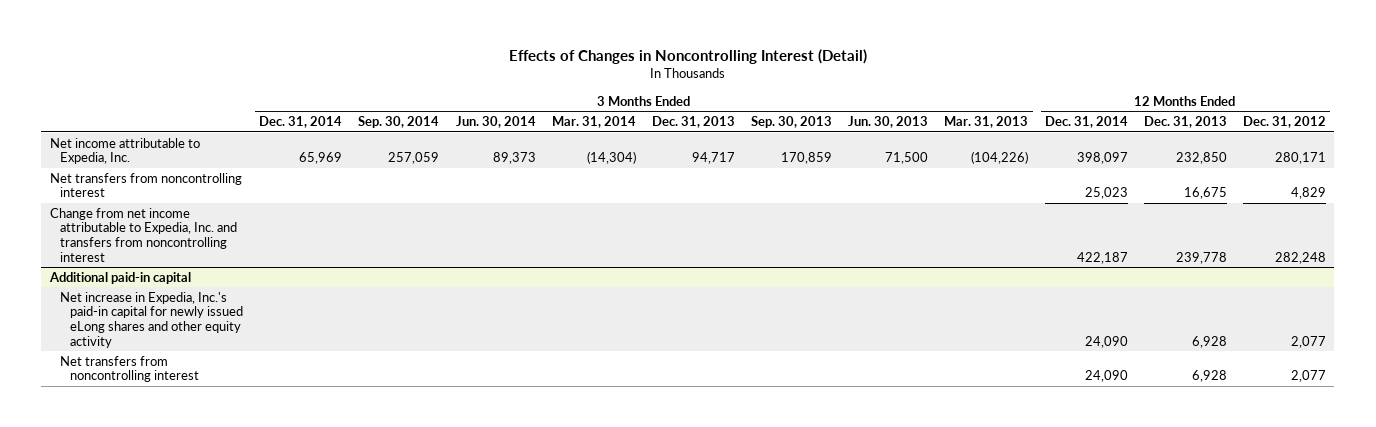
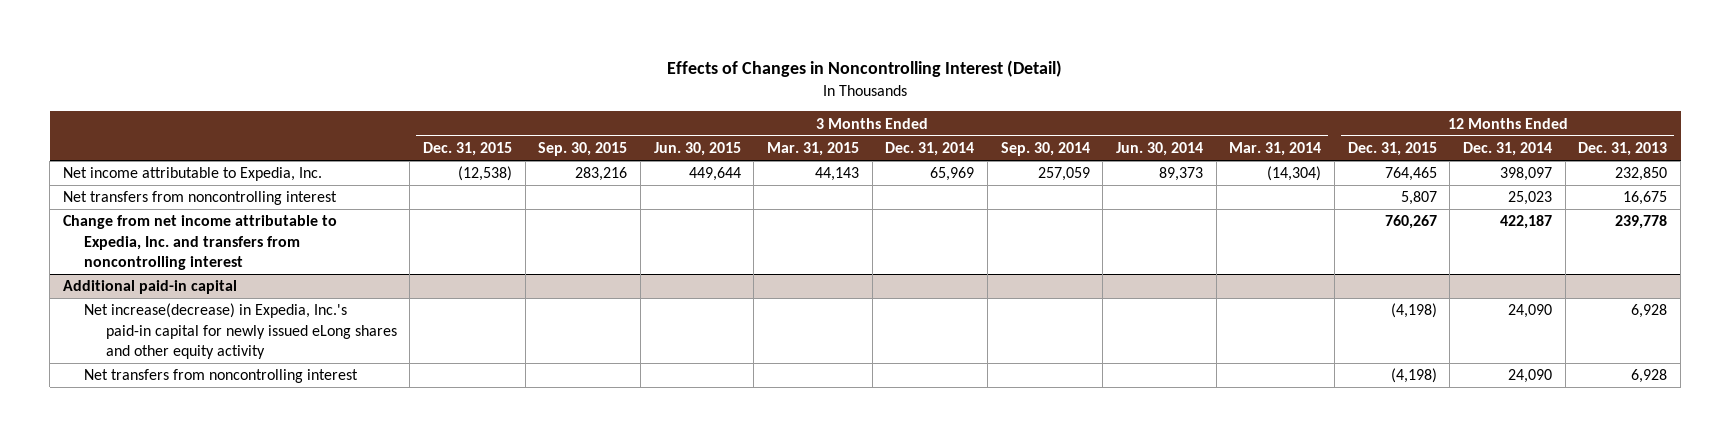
[651,115,735,128] Dec. 31, 2013 -> none
[751,115,833,128] Sep. 30, 2013 -> none
[848,115,929,128] Jun. 30, 2013 -> none
[944,115,1029,128] Mar. 31, 2013 -> none
[1243,115,1327,128] Dec. 31, 2012 -> none
none -> [422,142,512,157] Dec. 31, 2015
none -> [538,142,628,157] Sep. 30, 2015
none -> [653,142,741,157] Jun. 30, 2015
none -> [766,142,859,157] Mar. 31, 2015
none -> [1347,142,1437,157] Dec. 31, 2015
[59,291,244,348] Net increase in Expedia, Inc.'s paid-in capital for newly issued eLong shares and other equity activity -> [84,303,397,360] Net increase(decrease) in Expedia, Inc.'s paid-in capital for newly issued eLong shares and other equity activity

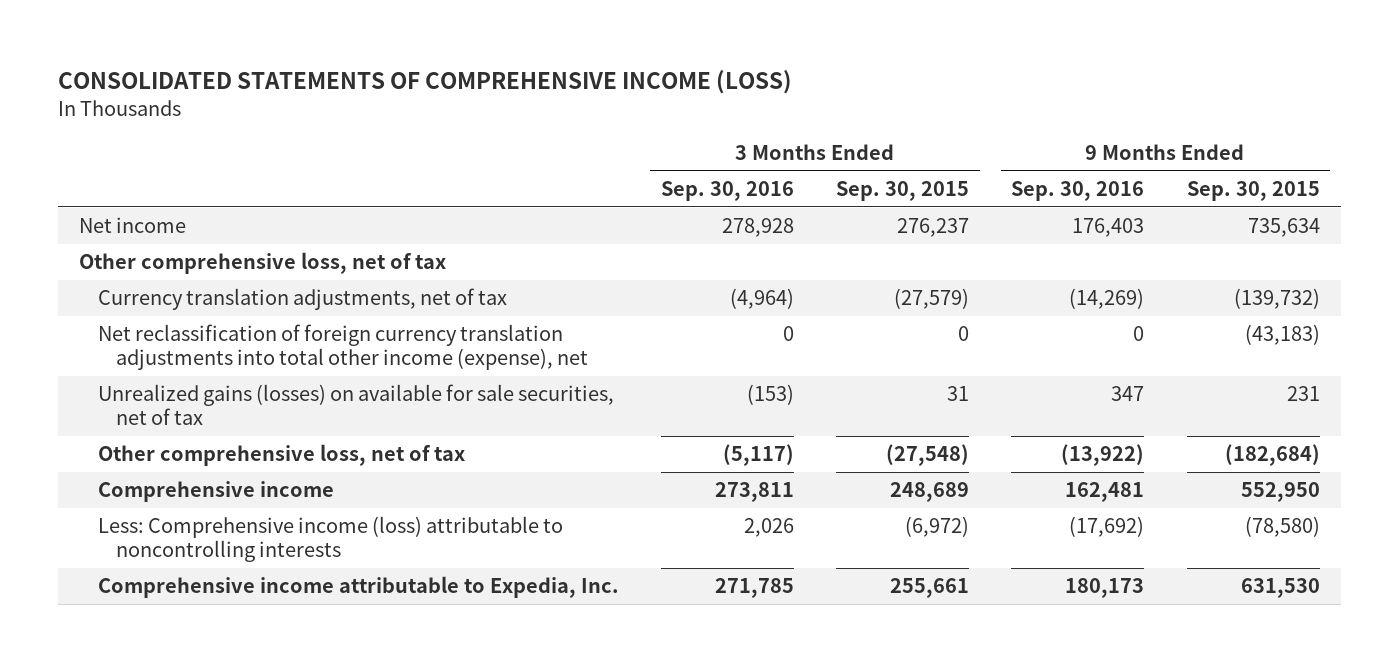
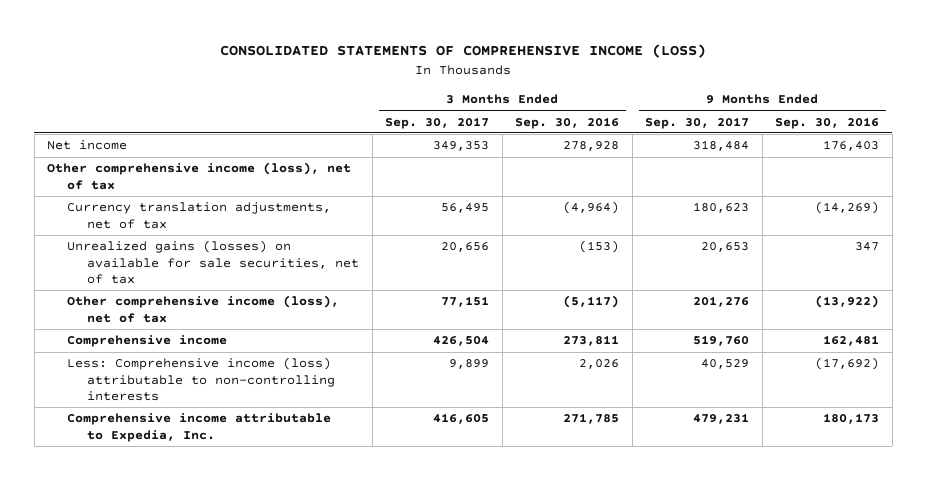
[836,181,970,202] Sep. 30, 2015 -> none
[1186,181,1320,202] Sep. 30, 2015 -> none
none -> [385,116,490,129] Sep. 30, 2017
none -> [645,116,750,129] Sep. 30, 2017
[79,252,447,275] Other comprehensive loss, net of tax -> [47,162,352,190] Other comprehensive income (loss), net of tax
[97,324,588,371] Net reclassification of foreign currency translation adjustments into total other income (expense), net -> none
[97,444,465,467] Other comprehensive loss, net of tax -> [67,295,340,323] Other comprehensive income (loss), net of tax
[97,516,563,563] Less: Comprehensive income (loss) attributable to noncontrolling interests -> [67,357,336,401] Less: Comprehensive income (loss) attributable to non-controlling interests

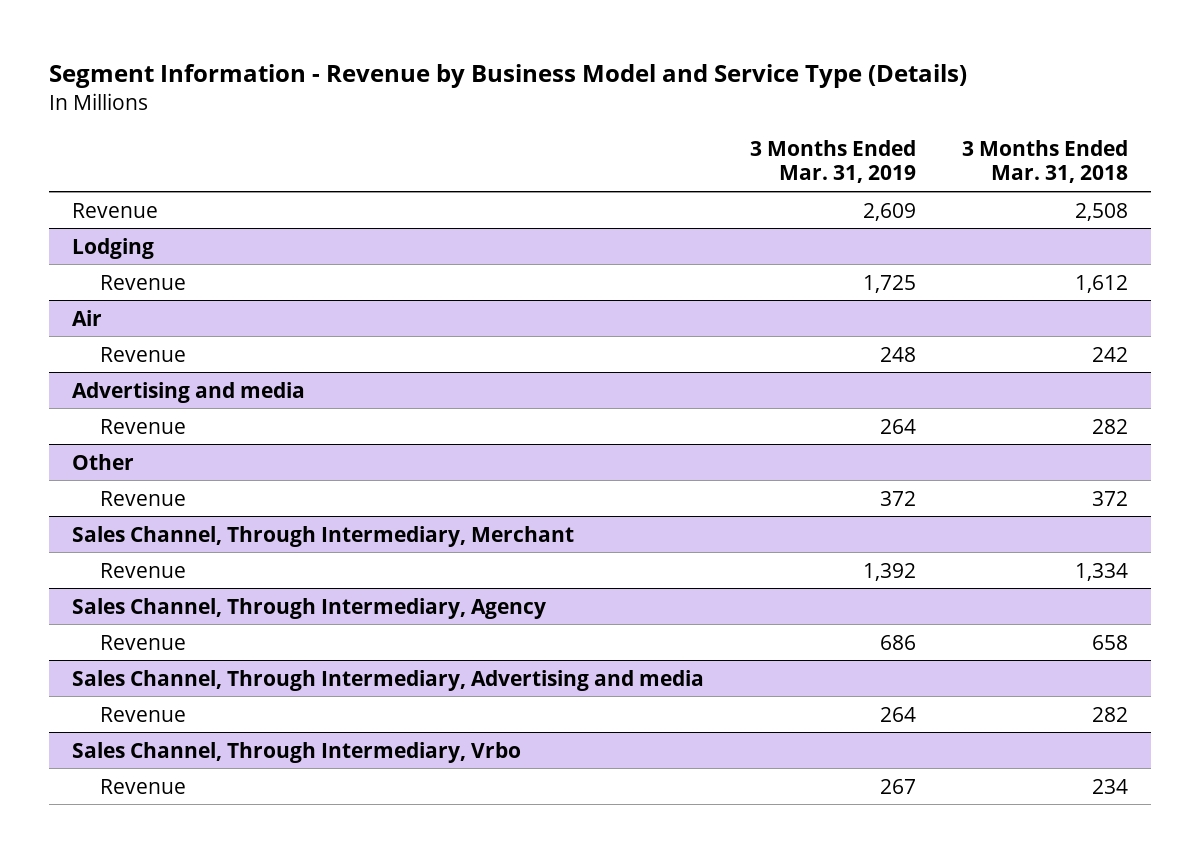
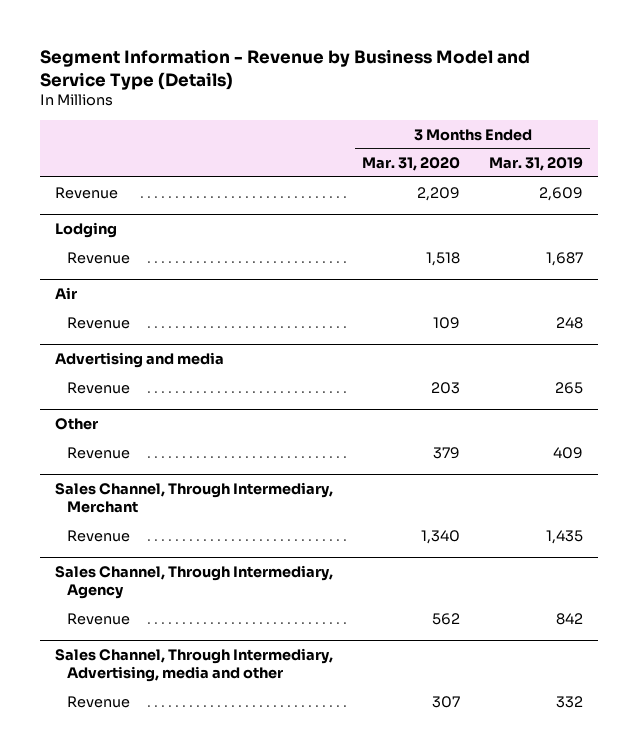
[961,140,1128,184] 3 Months Ended Mar. 31, 2018 -> none
none -> [361,156,460,171] Mar. 31, 2020
[863,274,917,293] 1,725 -> [546,251,584,266] 1,687
[880,418,917,434] 264 -> [555,381,584,394] 265
[880,490,917,506] 372 -> [553,446,584,459] 409
[863,562,917,581] 1,392 -> [546,529,584,544] 1,435
[72,741,522,763] Sales Channel, Through Intermediary, Vrbo -> none
[100,778,187,794] Revenue -> none
[880,634,917,650] 686 -> [556,612,584,625] 842
[72,669,705,691] Sales Channel, Through Intermediary, Advertising and media -> [54,648,333,683] Sales Channel, Through Intermediary, Advertising, media and other
[880,706,917,722] 264 -> [556,695,584,708] 332

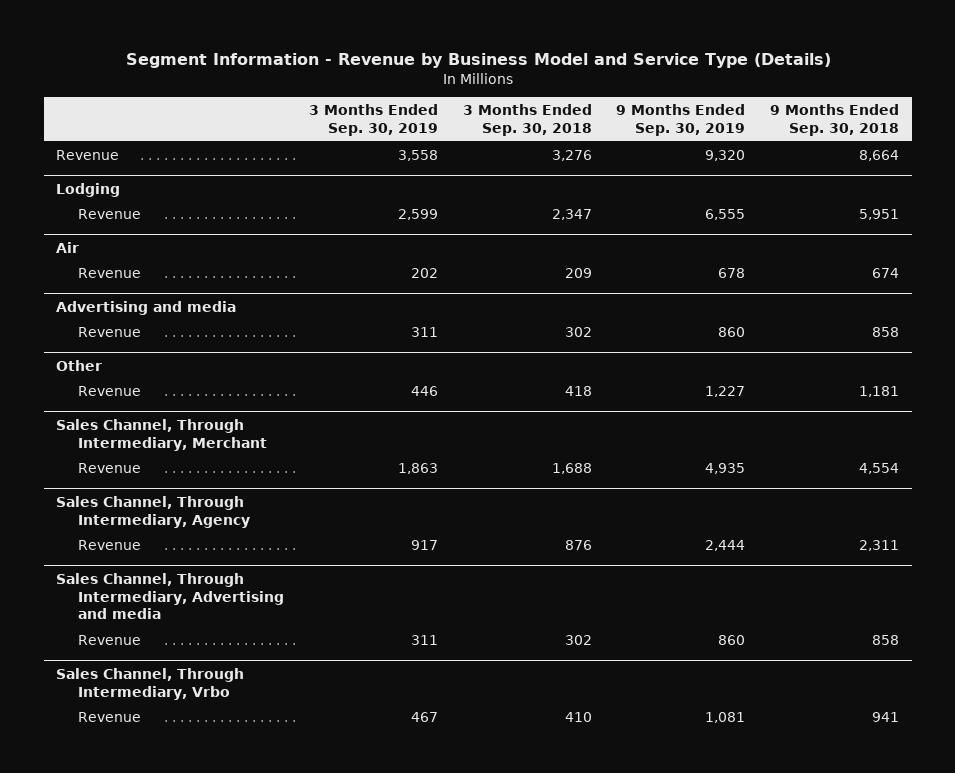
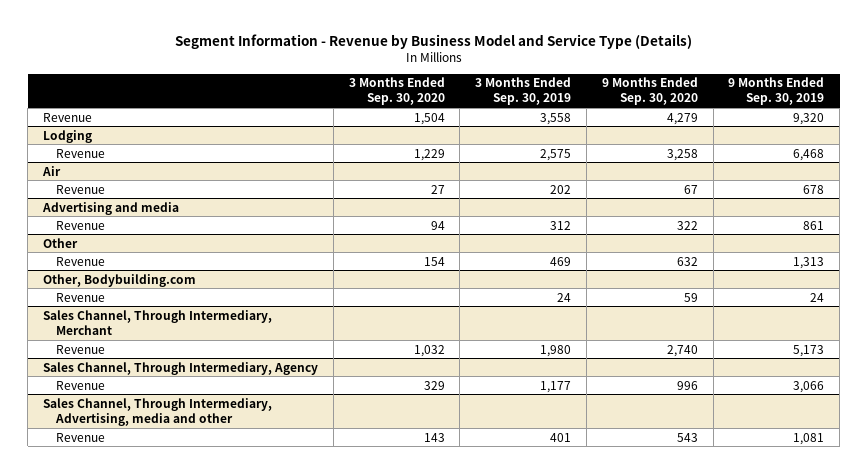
[462,104,592,137] 3 Months Ended Sep. 30, 2018 -> none
[770,104,900,137] 9 Months Ended Sep. 30, 2018 -> none
none -> [348,77,445,106] 3 Months Ended Sep. 30, 2020
none -> [601,77,698,106] 9 Months Ended Sep. 30, 2020
[397,208,438,220] 2,599 -> [540,148,572,161] 2,575
[705,208,746,220] 6,555 -> [793,148,825,161] 6,468
[410,326,438,337] 311 -> [550,220,572,230] 312
[718,326,746,337] 860 -> [803,220,825,230] 861
[410,385,438,396] 446 -> [550,256,572,266] 469
[705,385,746,397] 1,227 -> [793,256,825,269] 1,313
none -> [42,273,196,287] Other, Bodybuilding.com
none -> [56,292,106,302] Revenue
[397,462,438,474] 1,863 -> [540,344,572,357] 1,980
[705,462,746,474] 4,935 -> [793,344,825,357] 5,173
[56,667,245,700] Sales Channel, Through Intermediary, Vrbo -> none
[78,711,142,722] Revenue -> none
[410,539,438,550] 917 -> [540,380,572,393] 1,177
[705,539,746,551] 2,444 -> [793,380,825,393] 3,066
[56,572,285,620] Sales Channel, Through Intermediary, Advertising and media -> [42,397,272,426] Sales Channel, Through Intermediary, Advertising, media and other
[410,634,438,645] 311 -> [550,432,572,442] 401
[718,634,746,645] 860 -> [793,432,825,445] 1,081

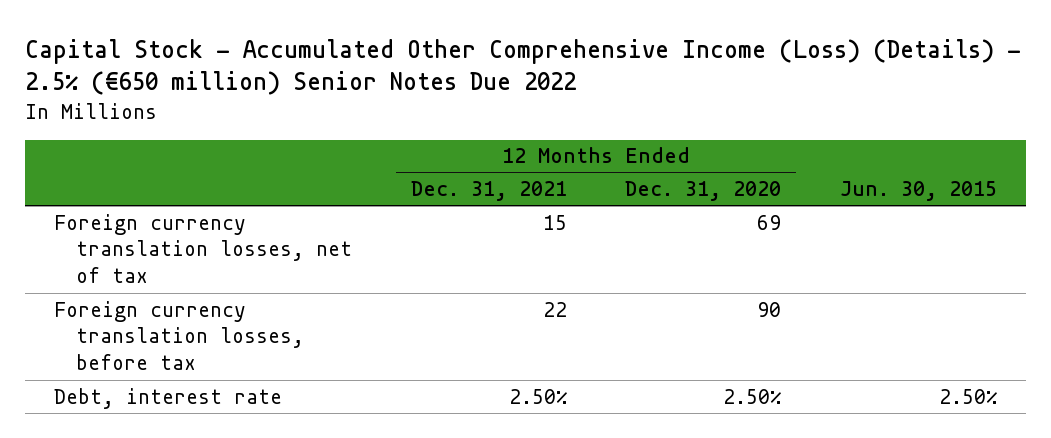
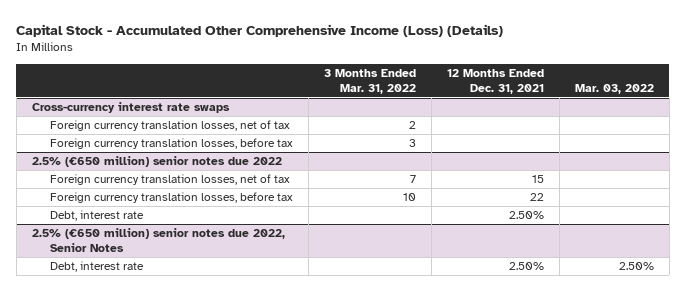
[25,38,1022,96] Capital Stock - Accumulated Other Comprehensive Income (Loss) (Details) - 2.5% (€650 million) Senior Notes Due 2022 -> [16,23,504,37] Capital Stock - Accumulated Other Comprehensive Income (Loss) (Details)
[625,181,782,202] Dec. 31, 2020 -> none
[839,181,997,202] Jun. 30, 2015 -> none
none -> [323,68,416,94] 3 Months Ended Mar. 31, 2022
none -> [574,83,654,94] Mar. 03, 2022
none -> [31,102,230,114] Cross-currency interest rate swaps
none -> [49,120,290,132] Foreign currency translation losses, net of tax
none -> [49,138,293,150] Foreign currency translation losses, before tax
none -> [31,156,282,168] 2.5% (€650 million) senior notes due 2022
none -> [31,228,285,253] 2.5% (€650 million) senior notes due 2022, Senior Notes
none -> [49,261,144,273] Debt, interest rate

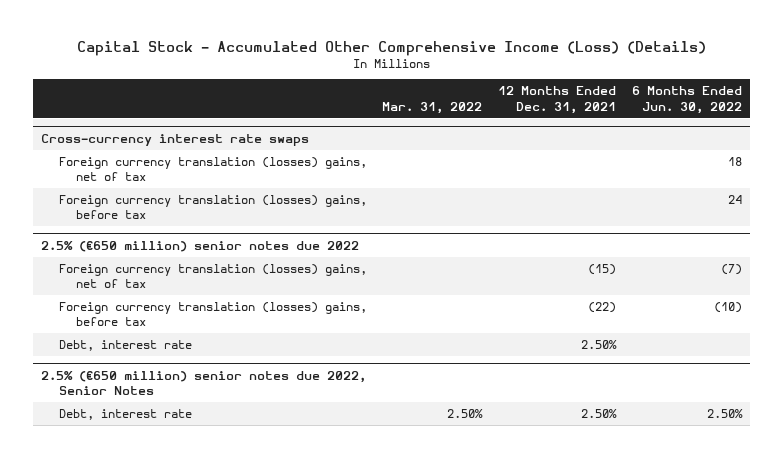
[323,68,416,94] 3 Months Ended Mar. 31, 2022 -> none
[574,83,654,94] Mar. 03, 2022 -> none
none -> [382,101,483,114] Mar. 31, 2022
none -> [631,86,742,114] 6 Months Ended Jun. 30, 2022
[49,120,290,132] Foreign currency translation losses, net of tax -> [58,157,367,182] Foreign currency translation (losses) gains, net of tax
[49,138,293,150] Foreign currency translation losses, before tax -> [58,195,367,220] Foreign currency translation (losses) gains, before tax
[49,174,290,186] Foreign currency translation losses, net of tax -> [58,264,367,289] Foreign currency translation (losses) gains, net of tax
[531,175,544,184] 15 -> [588,264,617,276] (15)
[49,192,293,204] Foreign currency translation losses, before tax -> [58,302,367,327] Foreign currency translation (losses) gains, before tax
[529,193,544,202] 22 -> [588,302,617,314] (22)

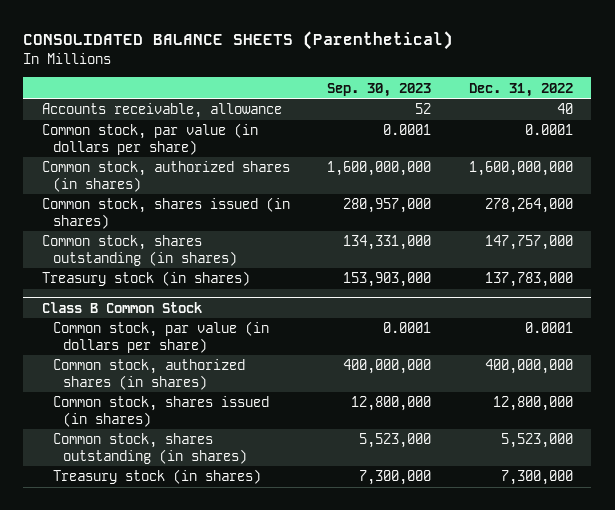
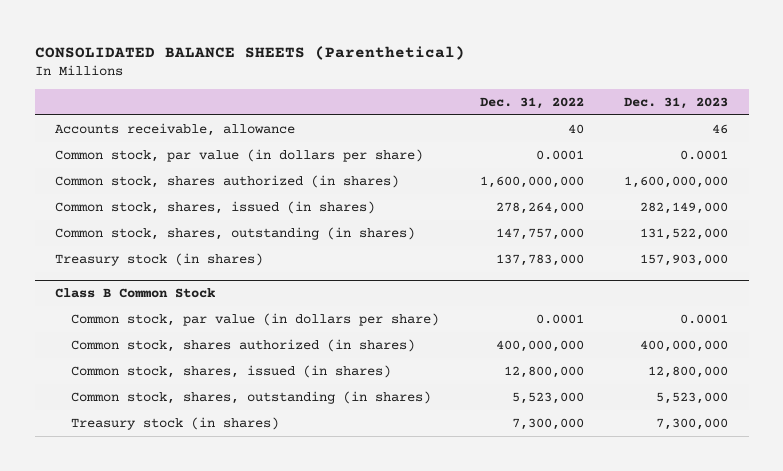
[327,82,432,97] Sep. 30, 2023 -> none
none -> [624,97,729,110] Dec. 31, 2023
[42,161,291,192] Common stock, authorized shares (in shares) -> [55,174,400,188] Common stock, shares authorized (in shares)
[42,197,291,229] Common stock, shares issued (in shares) -> [55,200,376,214] Common stock, shares, issued (in shares)
[42,235,237,266] Common stock, shares outstanding (in shares) -> [55,226,416,240] Common stock, shares, outstanding (in shares)
[52,359,245,390] Common stock, authorized shares (in shares) -> [71,338,416,352] Common stock, shares authorized (in shares)
[52,396,269,427] Common stock, shares issued (in shares) -> [71,364,392,378] Common stock, shares, issued (in shares)
[52,433,247,464] Common stock, shares outstanding (in shares) -> [71,390,432,404] Common stock, shares, outstanding (in shares)

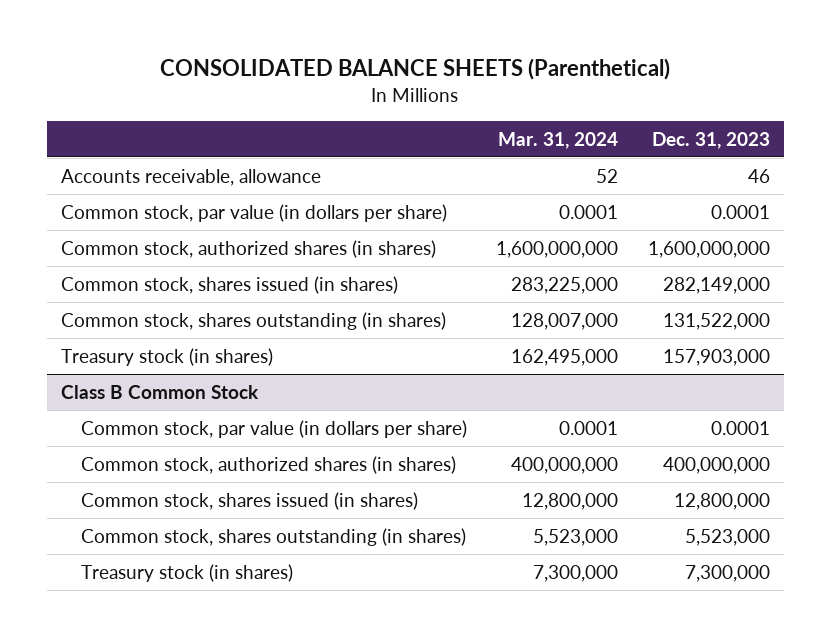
[479,97,584,110] Dec. 31, 2022 -> none
none -> [498,131,619,149] Mar. 31, 2024
[55,174,400,188] Common stock, shares authorized (in shares) -> [61,239,437,258] Common stock, authorized shares (in shares)
[55,200,376,214] Common stock, shares, issued (in shares) -> [61,275,399,294] Common stock, shares issued (in shares)
[55,226,416,240] Common stock, shares, outstanding (in shares) -> [61,311,447,330] Common stock, shares outstanding (in shares)
[71,338,416,352] Common stock, shares authorized (in shares) -> [81,455,457,474] Common stock, authorized shares (in shares)
[71,364,392,378] Common stock, shares, issued (in shares) -> [81,491,419,510] Common stock, shares issued (in shares)
[71,390,432,404] Common stock, shares, outstanding (in shares) -> [81,527,467,546] Common stock, shares outstanding (in shares)

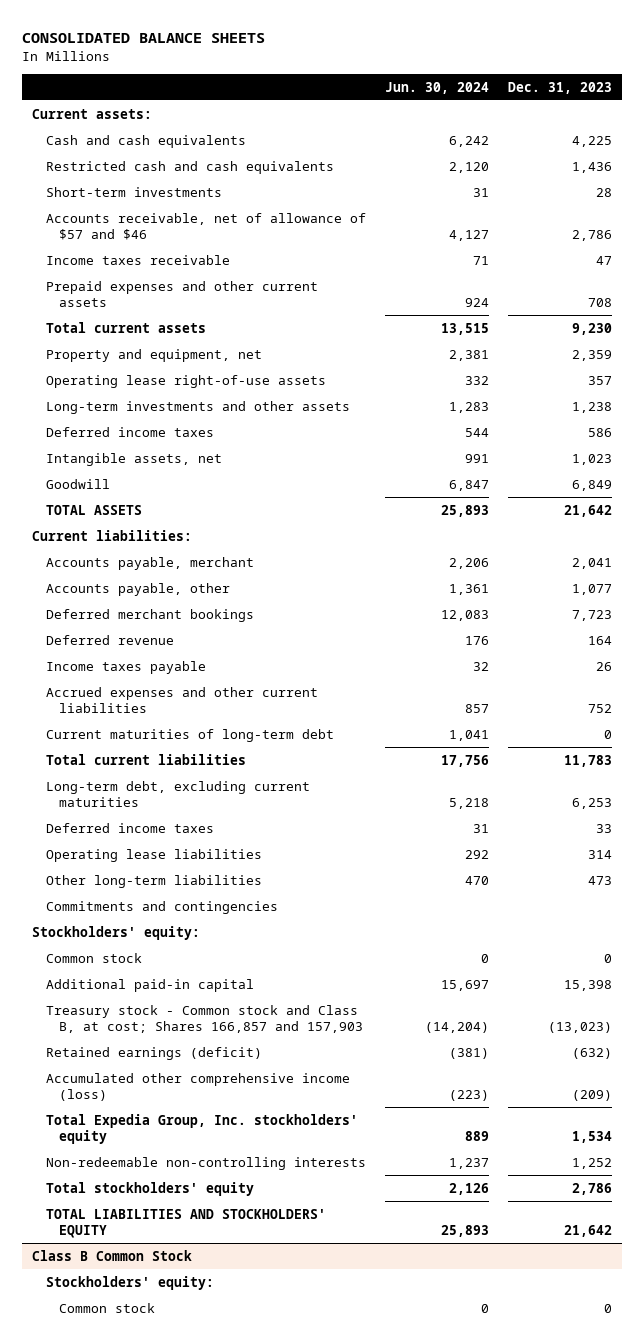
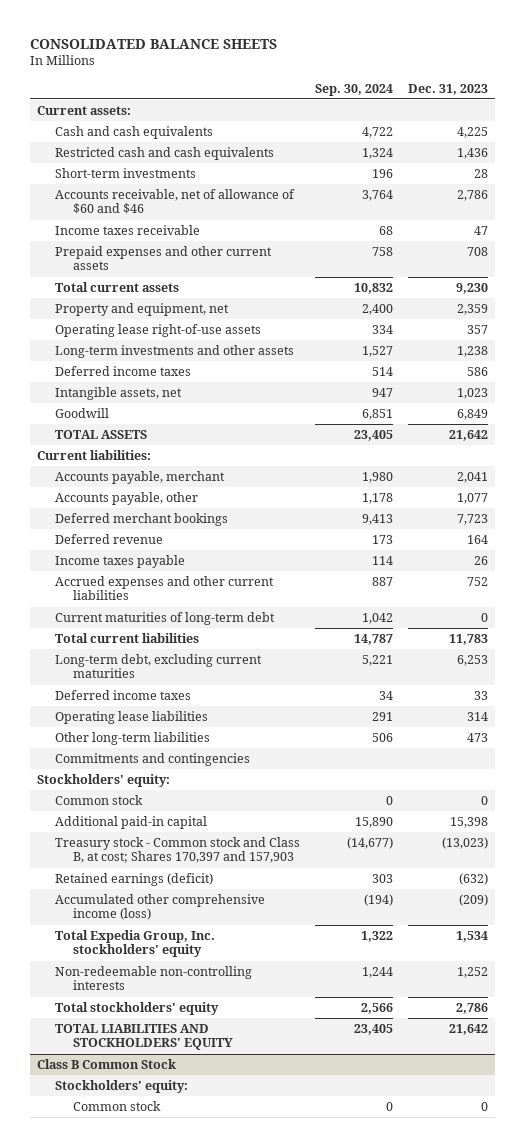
[384,81,489,94] Jun. 30, 2024 -> none
none -> [314,83,393,96] Sep. 30, 2024
[45,212,366,240] Accounts receivable, net of allowance of $57 and $46 -> [55,189,296,215] Accounts receivable, net of allowance of $60 and $46
[45,1004,364,1033] Treasury stock - Common stock and Class B, at cost; Shares 166,857 and 157,903 -> [55,837,301,864] Treasury stock - Common stock and Class B, at cost; Shares 170,397 and 157,903

